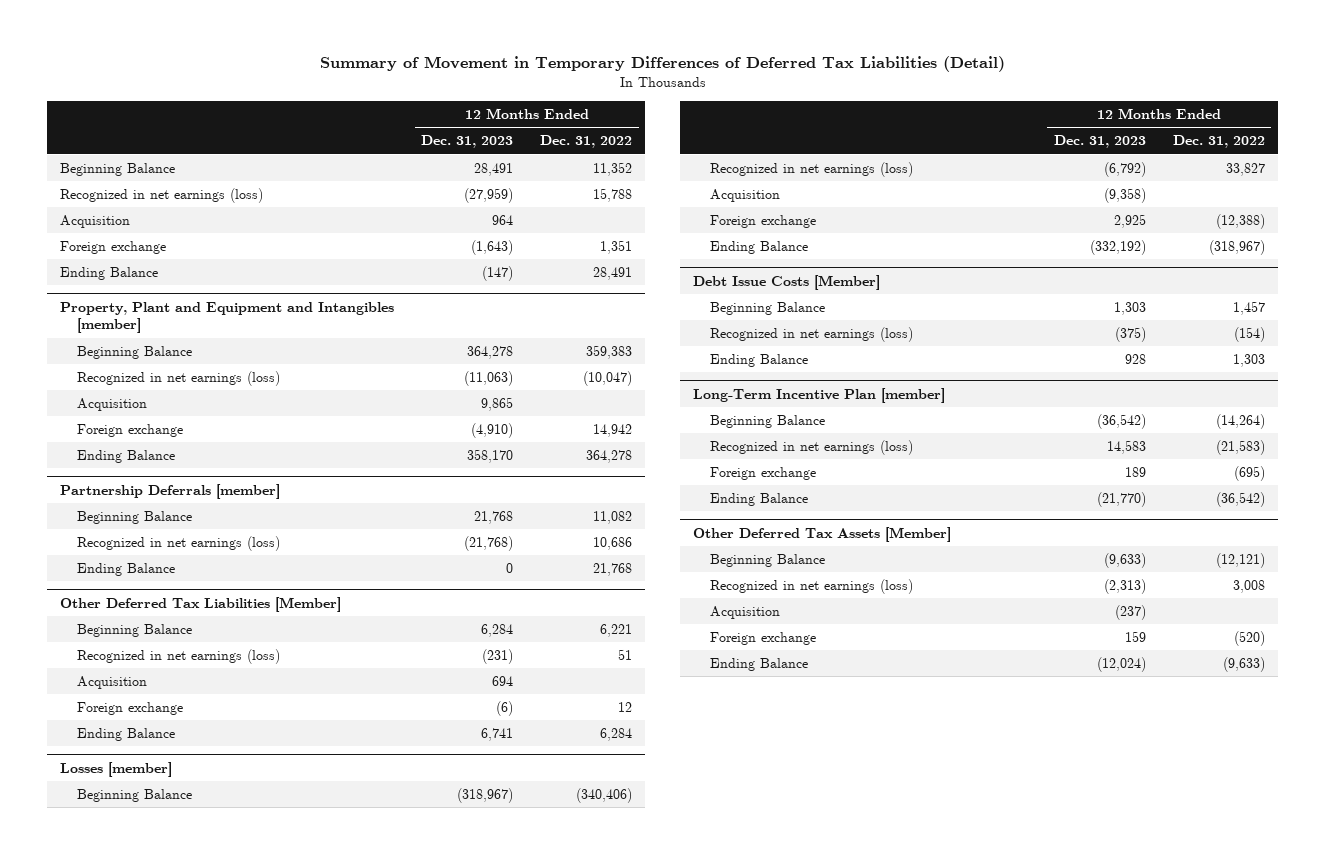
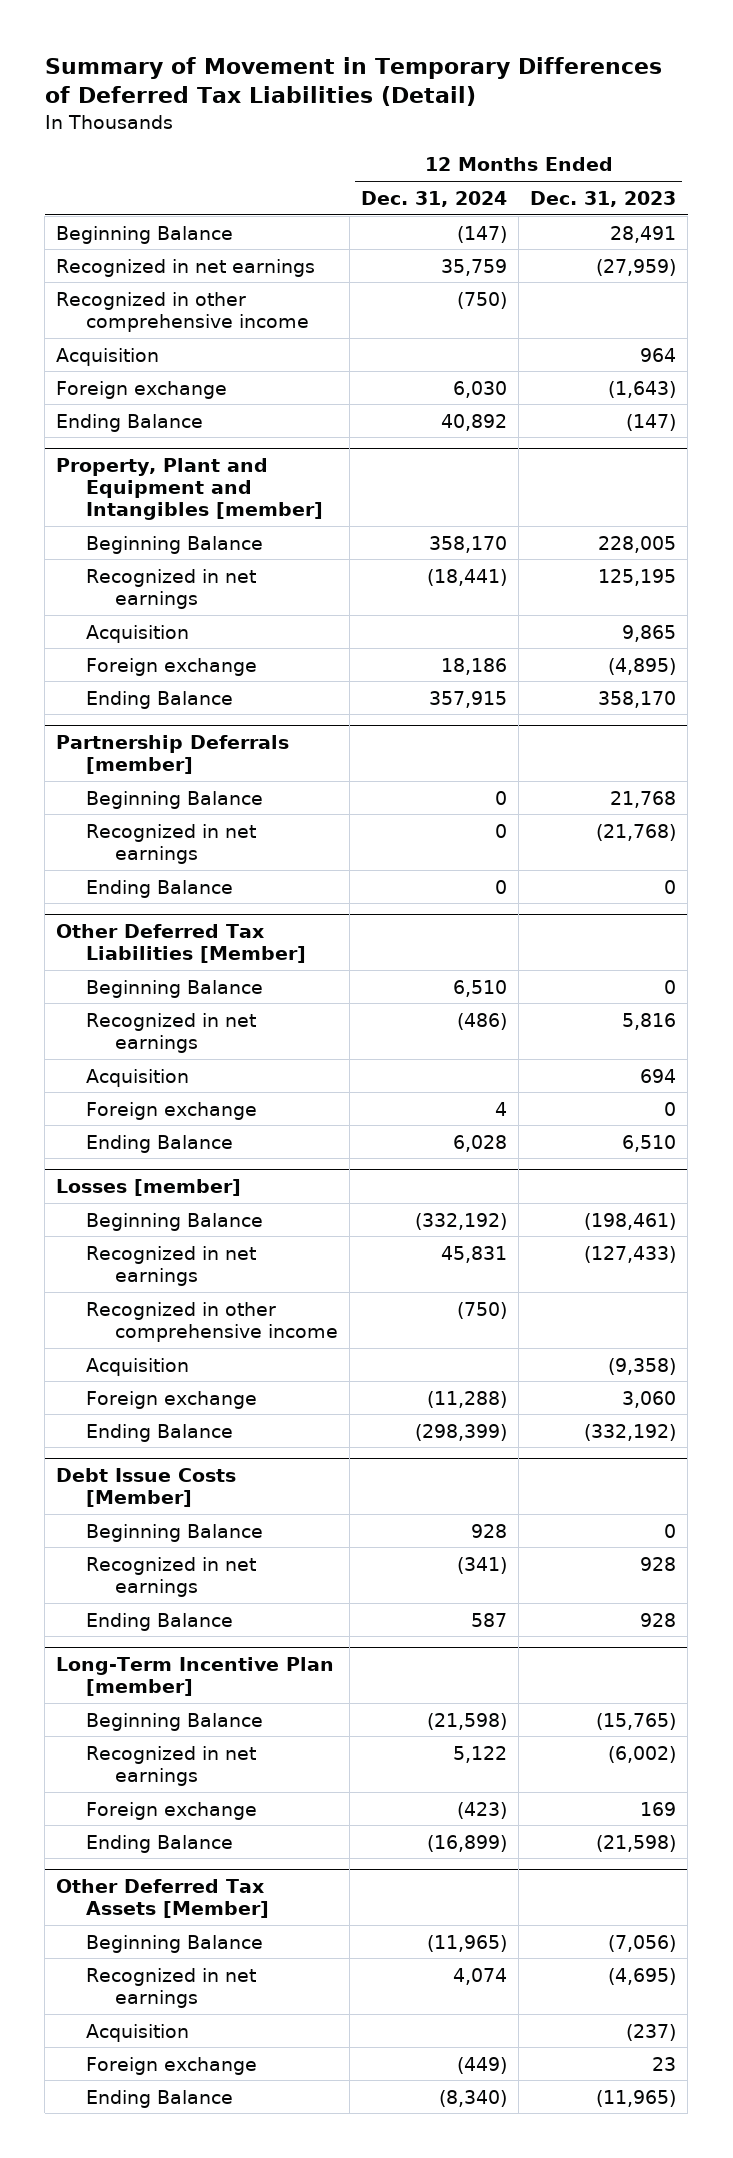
[539,135,632,149] Dec. 31, 2022 -> none
none -> [360,190,507,207] Dec. 31, 2024
[60,187,264,203] Recognized in net earnings (loss) -> [56,258,316,277] Recognized in net earnings
none -> [56,291,309,332] Recognized in other comprehensive income
[467,345,514,359] 364,278 -> [598,535,677,553] 228,005
[77,370,281,386] Recognized in net earnings (loss) -> [85,568,256,609] Recognized in net earnings
[464,370,514,386] (11,063) -> [598,568,677,586] 125,195
[471,422,514,438] (4,910) -> [608,657,677,675] (4,895)
[77,535,281,551] Recognized in net earnings (loss) -> [85,823,256,864] Recognized in net earnings
[481,623,514,637] 6,284 -> [664,979,677,994] 0
[77,648,281,664] Recognized in net earnings (loss) -> [85,1012,256,1053] Recognized in net earnings
[482,648,514,664] (231) -> [622,1012,677,1030] 5,816
[496,700,514,716] (6) -> [664,1101,677,1116] 0
[481,727,514,741] 6,741 -> [622,1134,677,1152] 6,510
[457,787,514,803] (318,967) -> [584,1212,677,1230] (198,461)
[709,161,913,177] Recognized in net earnings (loss) -> [85,1245,256,1286] Recognized in net earnings
[1103,161,1146,177] (6,792) -> [584,1245,677,1263] (127,433)
none -> [85,1301,338,1342] Recognized in other comprehensive income
[1113,213,1146,228] 2,925 -> [622,1390,677,1408] 3,060
[1113,301,1146,315] 1,303 -> [664,1523,677,1538] 0
[709,326,913,342] Recognized in net earnings (loss) -> [85,1556,256,1597] Recognized in net earnings
[1114,326,1146,342] (375) -> [640,1556,677,1571] 928
[1096,413,1146,429] (36,542) -> [596,1712,677,1730] (15,765)
[709,439,913,455] Recognized in net earnings (loss) -> [85,1745,256,1786] Recognized in net earnings
[1106,439,1146,454] 14,583 -> [608,1745,677,1763] (6,002)
[1124,466,1146,477] 189 -> [640,1801,677,1816] 169
[1096,491,1146,507] (21,770) -> [596,1834,677,1852] (21,598)
[1103,552,1146,568] (9,633) -> [608,1934,677,1952] (7,056)
[709,578,913,594] Recognized in net earnings (loss) -> [85,1967,256,2008] Recognized in net earnings
[1103,578,1146,594] (2,313) -> [608,1967,677,1985] (4,695)
[1124,630,1146,642] 159 -> [652,2056,677,2071] 23
[1096,656,1146,672] (12,024) -> [596,2089,677,2107] (11,965)

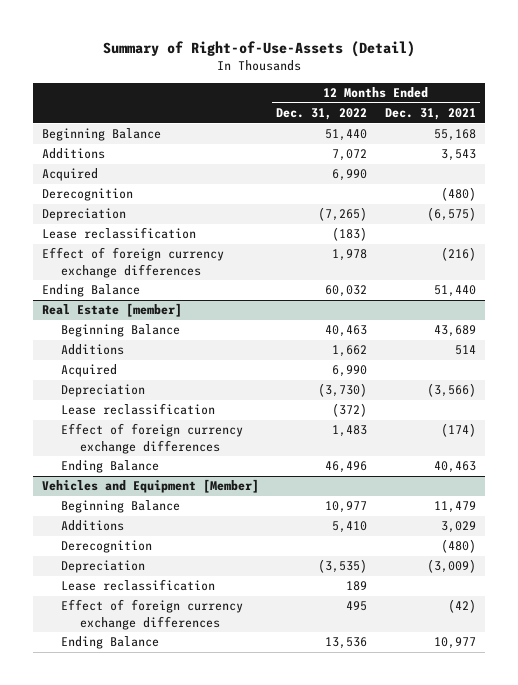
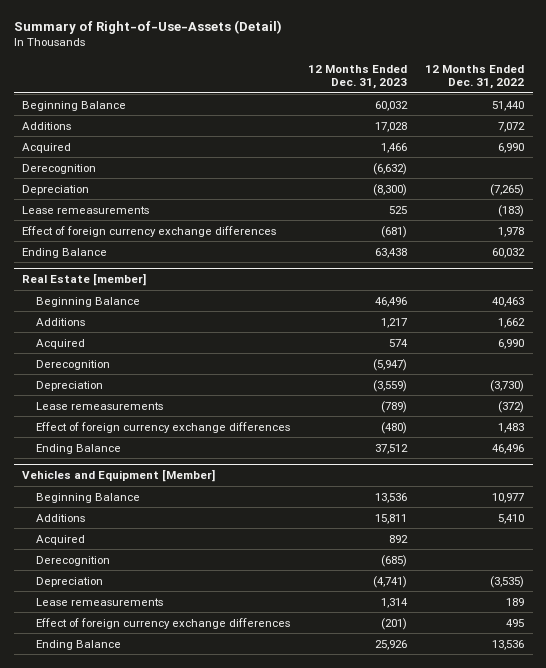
[384,108,476,121] Dec. 31, 2021 -> none
none -> [307,64,407,89] 12 Months Ended Dec. 31, 2023
[41,227,196,240] Lease reclassification -> [22,205,150,214] Lease remeasurements
none -> [36,359,111,370] Derecognition
[60,403,215,416] Lease reclassification -> [36,401,164,410] Lease remeasurements
none -> [36,534,86,545] Acquired
[60,579,215,592] Lease reclassification -> [36,597,164,606] Lease remeasurements

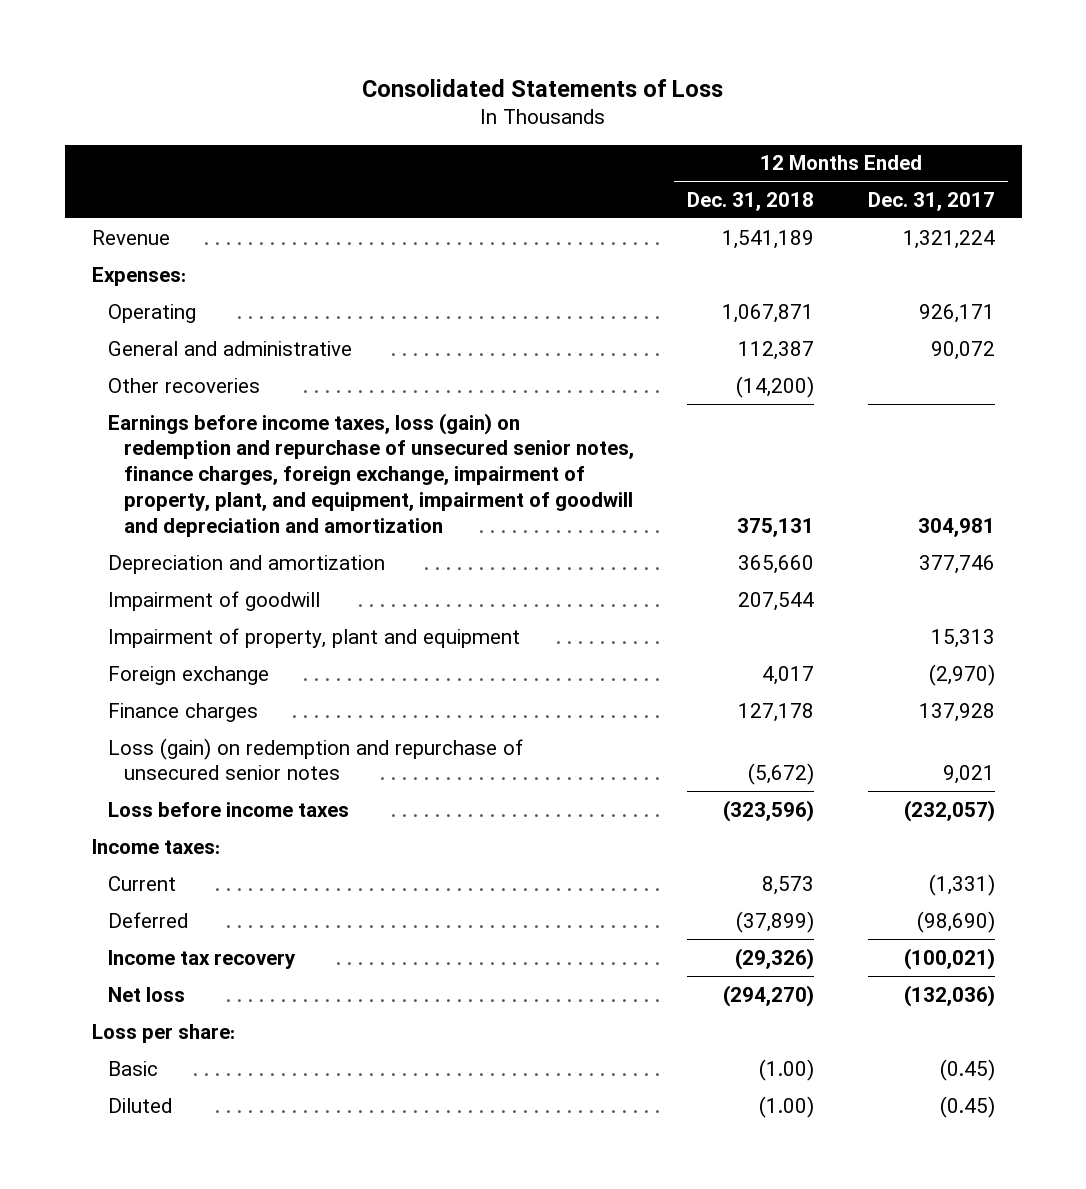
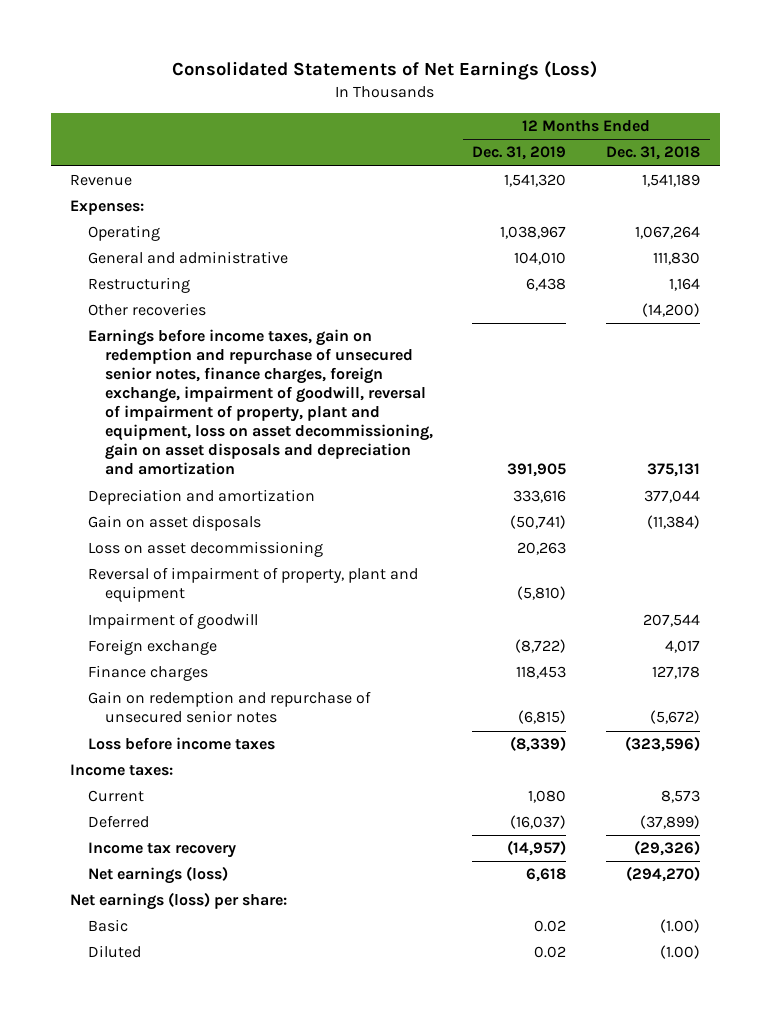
[362,78,724,97] Consolidated Statements of Loss -> [172,61,598,81] Consolidated Statements of Net Earnings (Loss)
[867,191,995,211] Dec. 31, 2017 -> none
none -> [472,146,567,161] Dec. 31, 2019
[722,303,815,323] 1,067,871 -> [634,226,700,240] 1,067,264
[738,340,815,360] 112,387 -> [652,252,700,266] 111,830
none -> [87,277,190,294] Restructuring
[107,412,634,537] Earnings before income taxes, loss (gain) on redemption and repurchase of unsecured senior notes, finance charges, foreign exchange, impairment of property, plant, and equipment, impairment of goodwill and depreciation and amortization -> [87,329,434,476] Earnings before income taxes, gain on redemption and repurchase of unsecured senior notes, finance charges, foreign exchange, impairment of goodwill, reversal of impairment of property, plant and equipment, loss on asset decommissioning, gain on asset disposals and depreciation and amortization
[738,554,815,574] 365,660 -> [643,490,700,504] 377,044
none -> [87,515,261,532] Gain on asset disposals
none -> [87,541,323,558] Loss on asset decommissioning
none -> [87,567,418,603] Reversal of impairment of property, plant and equipment
[107,627,520,648] Impairment of property, plant and equipment -> none
[107,737,523,781] Loss (gain) on redemption and repurchase of unsecured senior notes -> [87,691,371,724] Gain on redemption and repurchase of unsecured senior notes
[107,986,185,1002] Net loss -> [87,866,228,885] Net earnings (loss)
[91,1023,235,1043] Loss per share: -> [70,892,288,911] Net earnings (loss) per share:

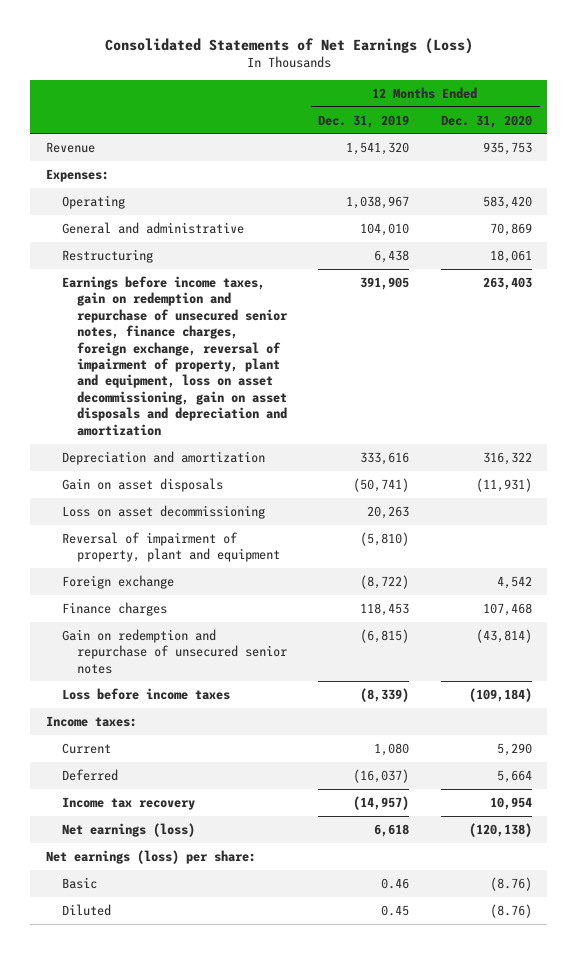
[605,146,700,161] Dec. 31, 2018 -> none
none -> [440,114,532,128] Dec. 31, 2020
[87,303,206,317] Other recoveries -> none
[87,329,434,476] Earnings before income taxes, gain on redemption and repurchase of unsecured senior notes, finance charges, foreign exchange, impairment of goodwill, reversal of impairment of property, plant and equipment, loss on asset decommissioning, gain on asset disposals and depreciation and amortization -> [61,275,289,436] Earnings before income taxes, gain on redemption and repurchase of unsecured senior notes, finance charges, foreign exchange, reversal of impairment of property, plant and equipment, loss on asset decommissioning, gain on asset disposals and depreciation and amortization
[87,613,258,630] Impairment of goodwill -> none
[534,920,567,933] 0.02 -> [381,877,410,889] 0.46
[534,946,567,959] 0.02 -> [381,904,410,916] 0.45

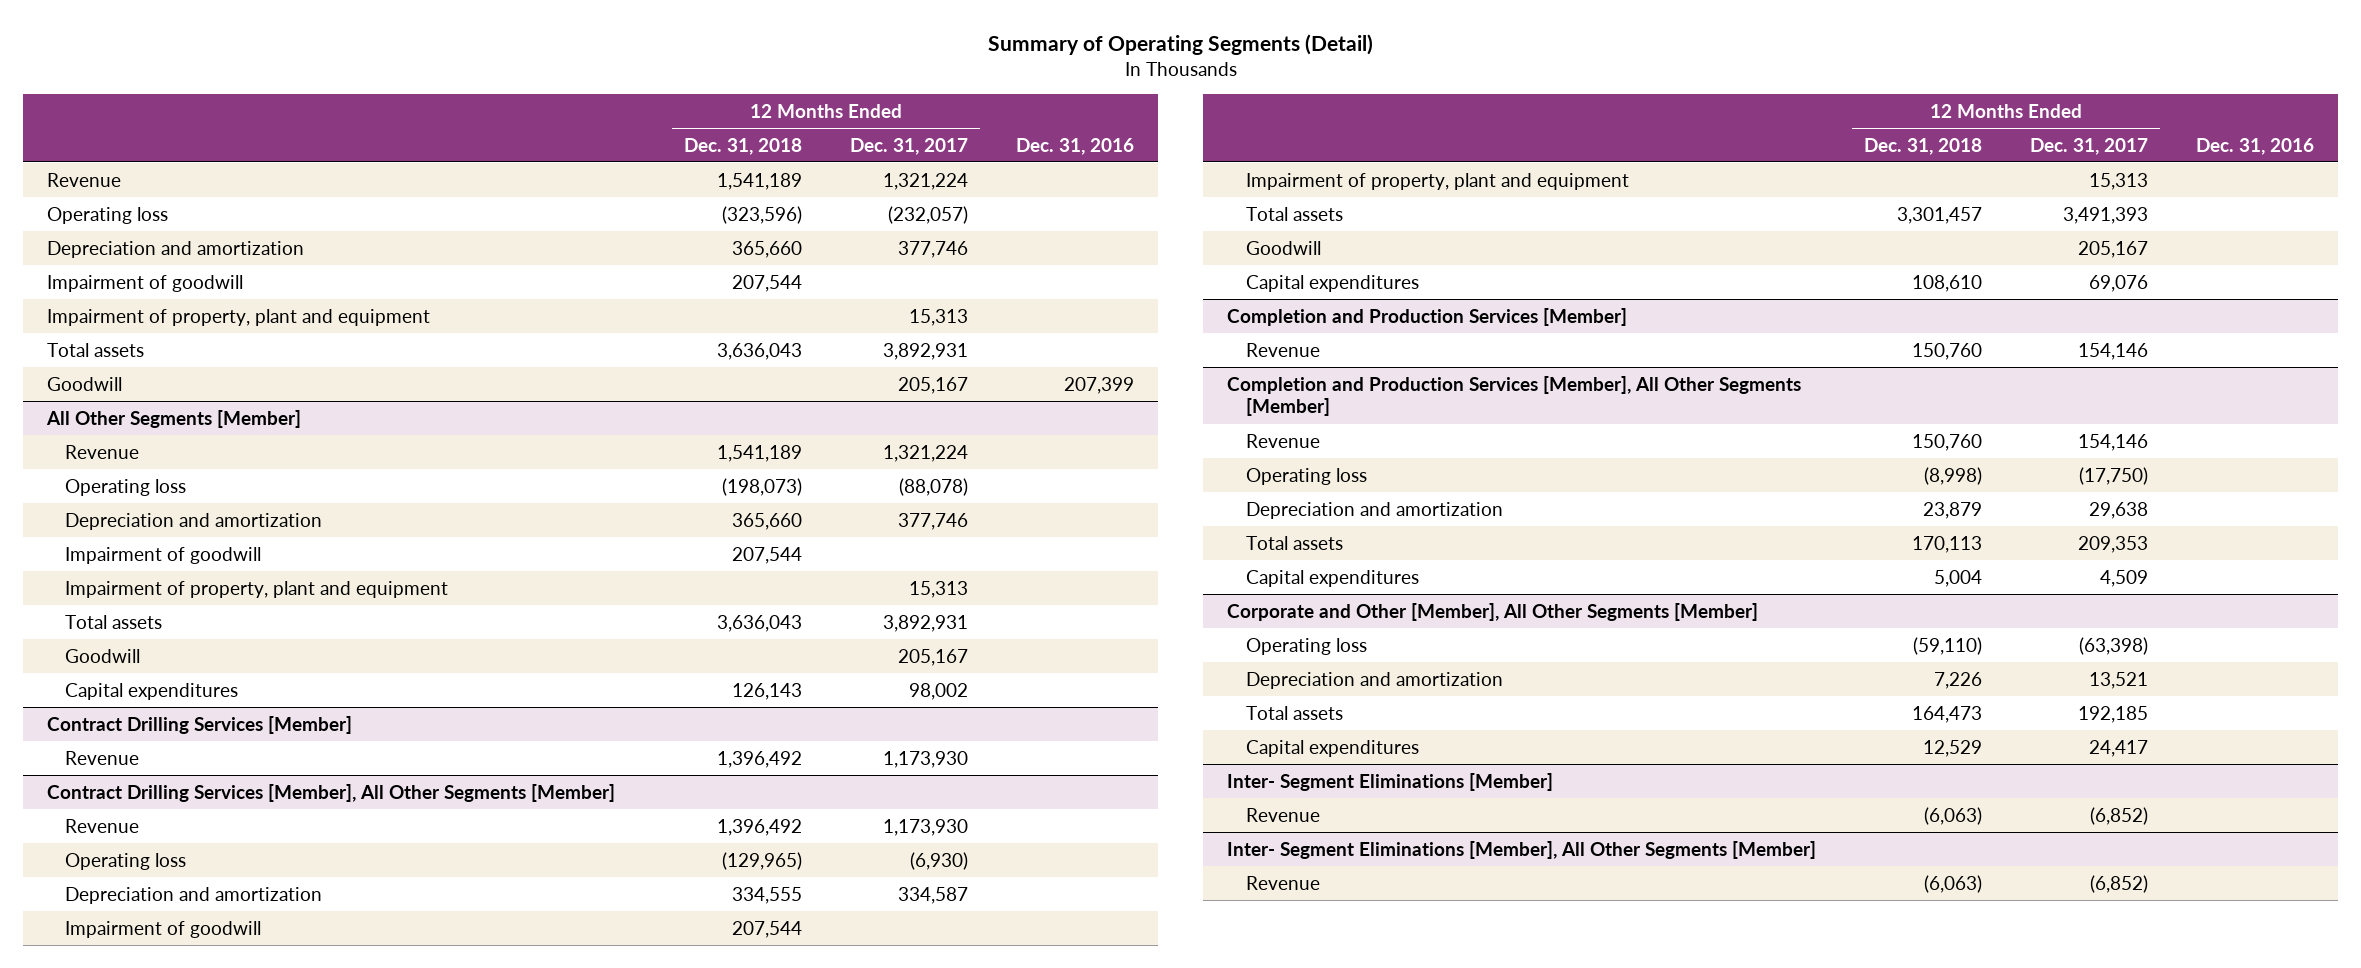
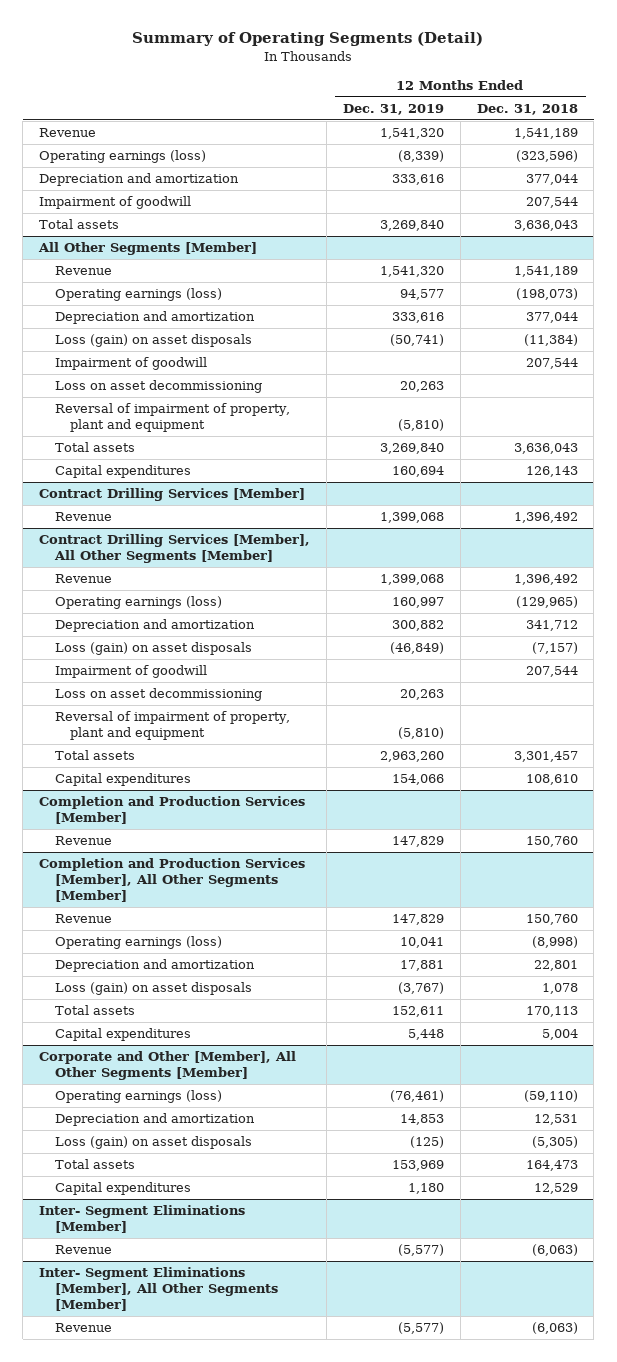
[849,137,968,155] Dec. 31, 2017 -> none
[1015,137,1134,155] Dec. 31, 2016 -> none
none -> [342,103,444,115] Dec. 31, 2019
[46,206,168,224] Operating loss -> [39,150,207,164] Operating earnings (loss)
[731,240,802,258] 365,660 -> [525,174,578,186] 377,044
[46,308,430,326] Impairment of property, plant and equipment -> none
[46,376,122,391] Goodwill -> none
[64,478,186,496] Operating loss -> [54,288,222,302] Operating earnings (loss)
[731,512,802,530] 365,660 -> [525,312,578,324] 377,044
none -> [54,334,252,348] Loss (gain) on asset disposals
none -> [54,380,262,394] Loss on asset decommissioning
[64,580,448,598] Impairment of property, plant and equipment -> [54,403,290,433] Reversal of impairment of property, plant and equipment
[64,648,140,663] Goodwill -> none
[64,852,186,870] Operating loss -> [54,596,222,610] Operating earnings (loss)
[731,886,802,904] 334,555 -> [525,620,578,632] 341,712
none -> [54,642,252,656] Loss (gain) on asset disposals
none -> [54,688,262,702] Loss on asset decommissioning
[1245,172,1629,190] Impairment of property, plant and equipment -> [54,711,290,741] Reversal of impairment of property, plant and equipment
[1245,240,1321,255] Goodwill -> none
[1245,467,1367,485] Operating loss -> [54,936,222,950] Operating earnings (loss)
[1923,501,1983,519] 23,879 -> [533,960,578,972] 22,801
none -> [54,982,252,996] Loss (gain) on asset disposals
[1245,637,1367,655] Operating loss -> [54,1090,222,1104] Operating earnings (loss)
[1934,671,1983,689] 7,226 -> [533,1114,578,1126] 12,531
none -> [54,1136,252,1150] Loss (gain) on asset disposals

